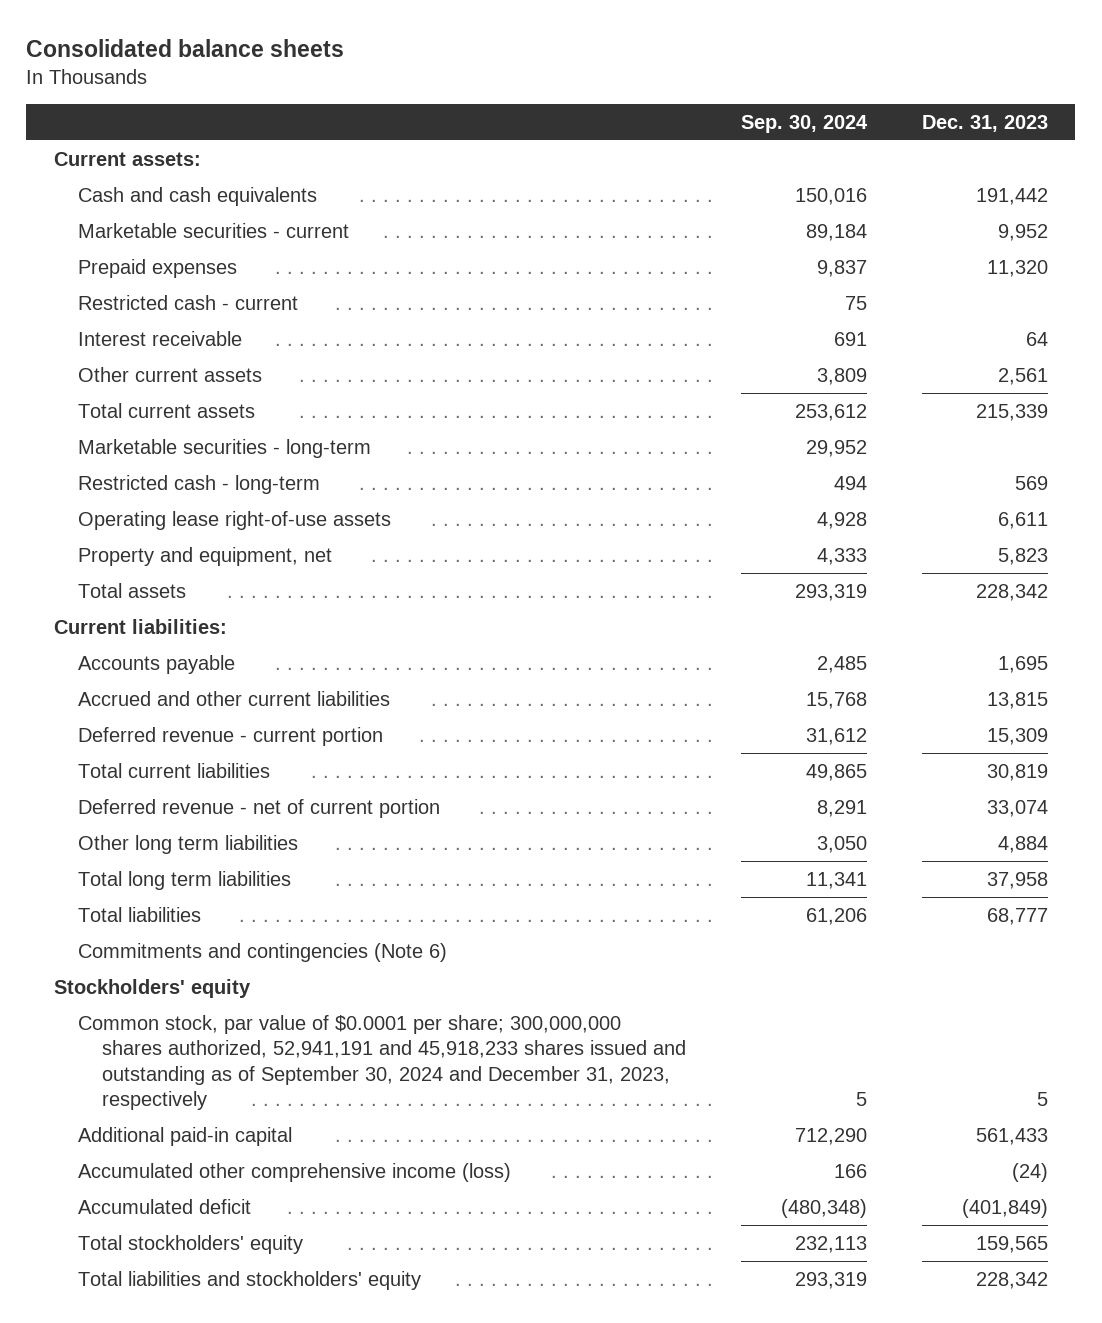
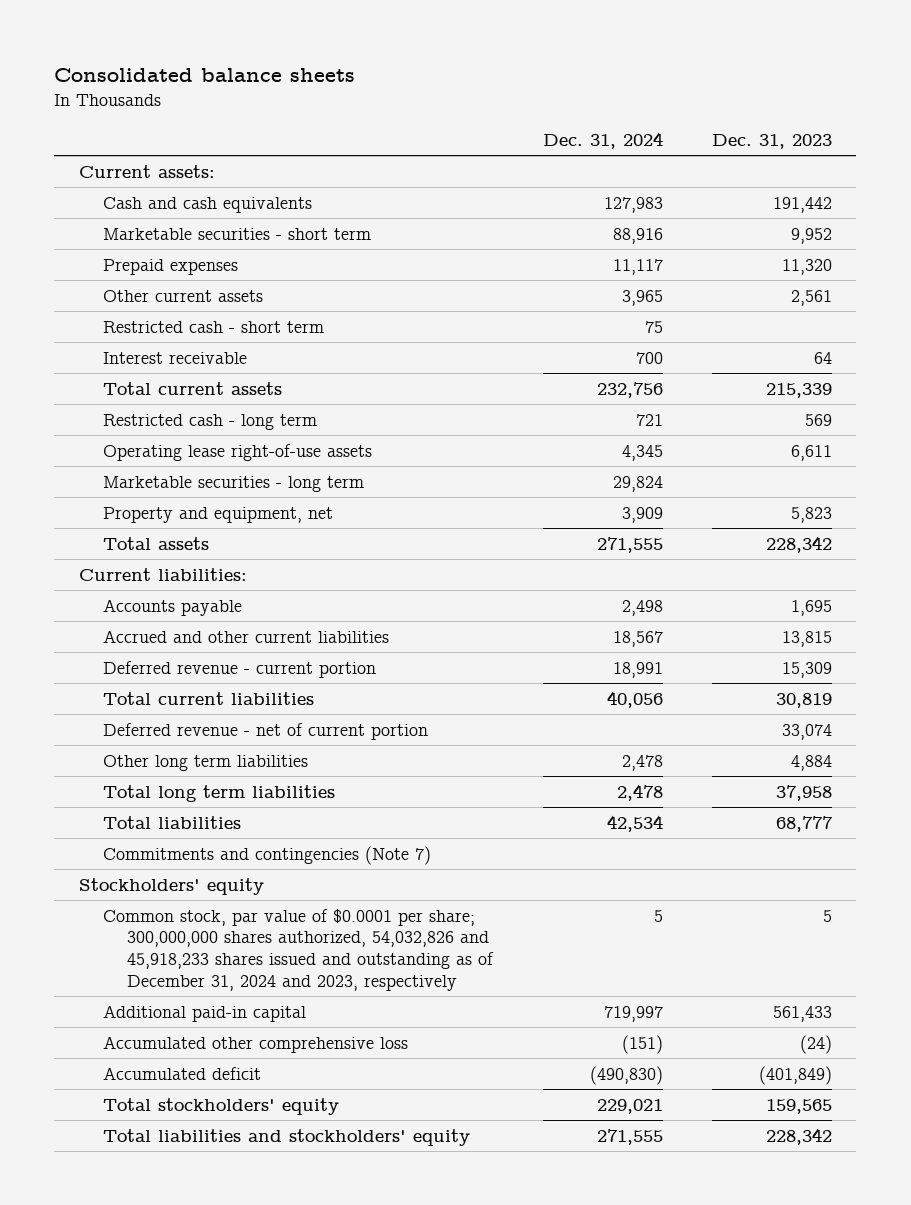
[740,114,868,133] Sep. 30, 2024 -> none
none -> [542,132,663,150] Dec. 31, 2024
[77,222,349,238] Marketable securities - current -> [103,227,372,240] Marketable securities - short term
[77,294,298,310] Restricted cash - current -> none
none -> [103,320,325,333] Restricted cash - short term
[77,330,242,346] Interest receivable -> [103,351,248,364] Interest receivable
[77,438,371,458] Marketable securities - long-term -> none
[77,474,320,494] Restricted cash - long-term -> [103,413,318,430] Restricted cash - long term
none -> [103,475,365,492] Marketable securities - long term
[77,942,447,962] Commitments and contingencies (Note 6) -> [103,845,432,865] Commitments and contingencies (Note 7)
[77,1014,686,1111] Common stock, par value of $0.0001 per share; 300,000,000 shares authorized, 52,941,191 and 45,918,233 shares issued and outstanding as of September 30, 2024 and December 31, 2023, respectively -> [103,908,495,991] Common stock, par value of $0.0001 per share; 300,000,000 shares authorized, 54,032,826 and 45,918,233 shares issued and outstanding as of December 31, 2024 and 2023, respectively
[77,1162,511,1182] Accumulated other comprehensive income (loss) -> [103,1035,409,1053] Accumulated other comprehensive loss

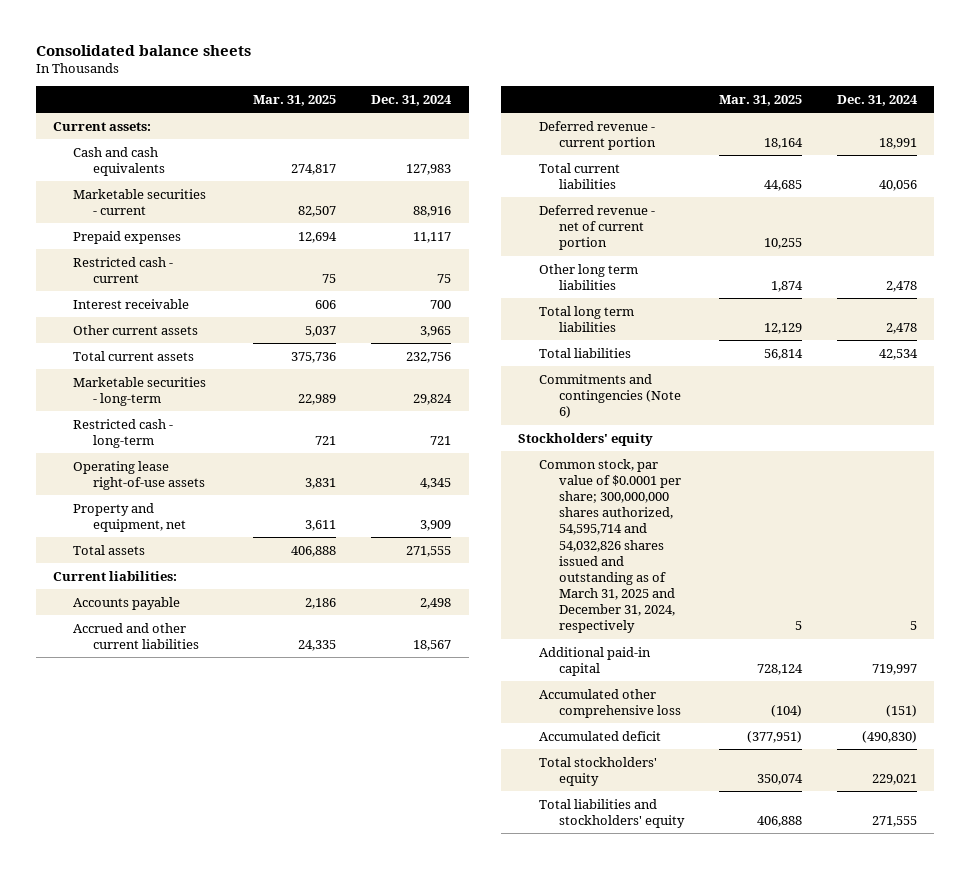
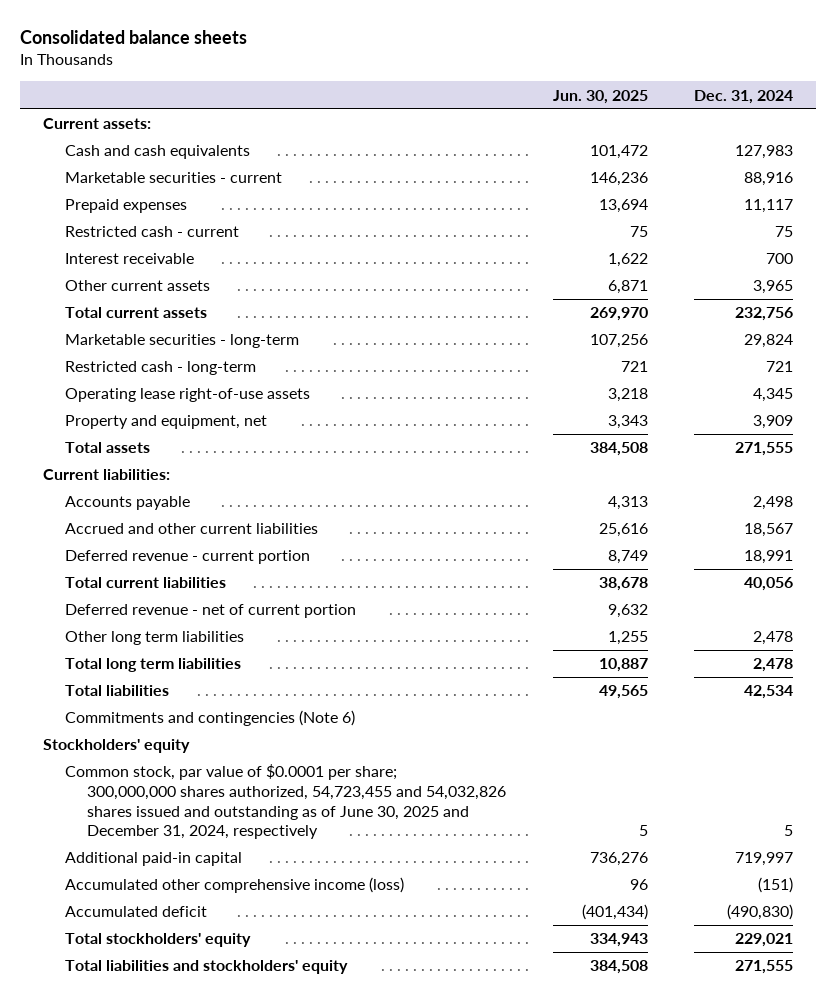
[253,94,337,106] Mar. 31, 2025 -> none
none -> [552,89,648,104] Jun. 30, 2025
[538,458,681,634] Common stock, par value of $0.0001 per share; 300,000,000 shares authorized, 54,595,714 and 54,032,826 shares issued and outstanding as of March 31, 2025 and December 31, 2024, respectively -> [65,764,507,840] Common stock, par value of $0.0001 per share; 300,000,000 shares authorized, 54,723,455 and 54,032,826 shares issued and outstanding as of June 30, 2025 and December 31, 2024, respectively
[538,688,681,718] Accumulated other comprehensive loss -> [65,877,405,894] Accumulated other comprehensive income (loss)

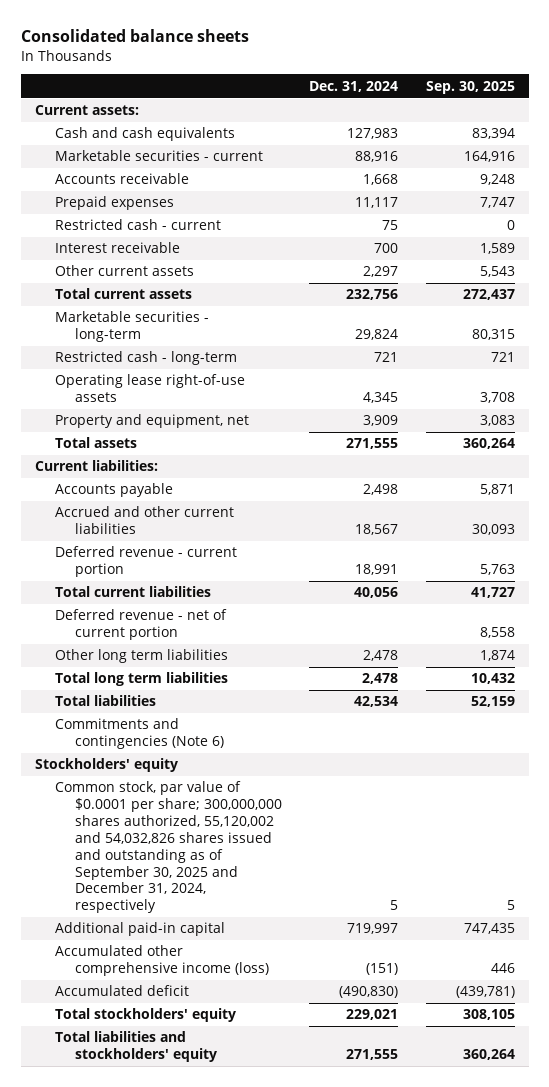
[552,89,648,104] Jun. 30, 2025 -> none
none -> [425,80,515,94] Sep. 30, 2025
none -> [54,173,189,185] Accounts receivable
[752,280,793,295] 3,965 -> [363,266,399,278] 2,297
[65,764,507,840] Common stock, par value of $0.0001 per share; 300,000,000 shares authorized, 54,723,455 and 54,032,826 shares issued and outstanding as of June 30, 2025 and December 31, 2024, respectively -> [54,781,282,914] Common stock, par value of $0.0001 per share; 300,000,000 shares authorized, 55,120,002 and 54,032,826 shares issued and outstanding as of September 30, 2025 and December 31, 2024, respectively

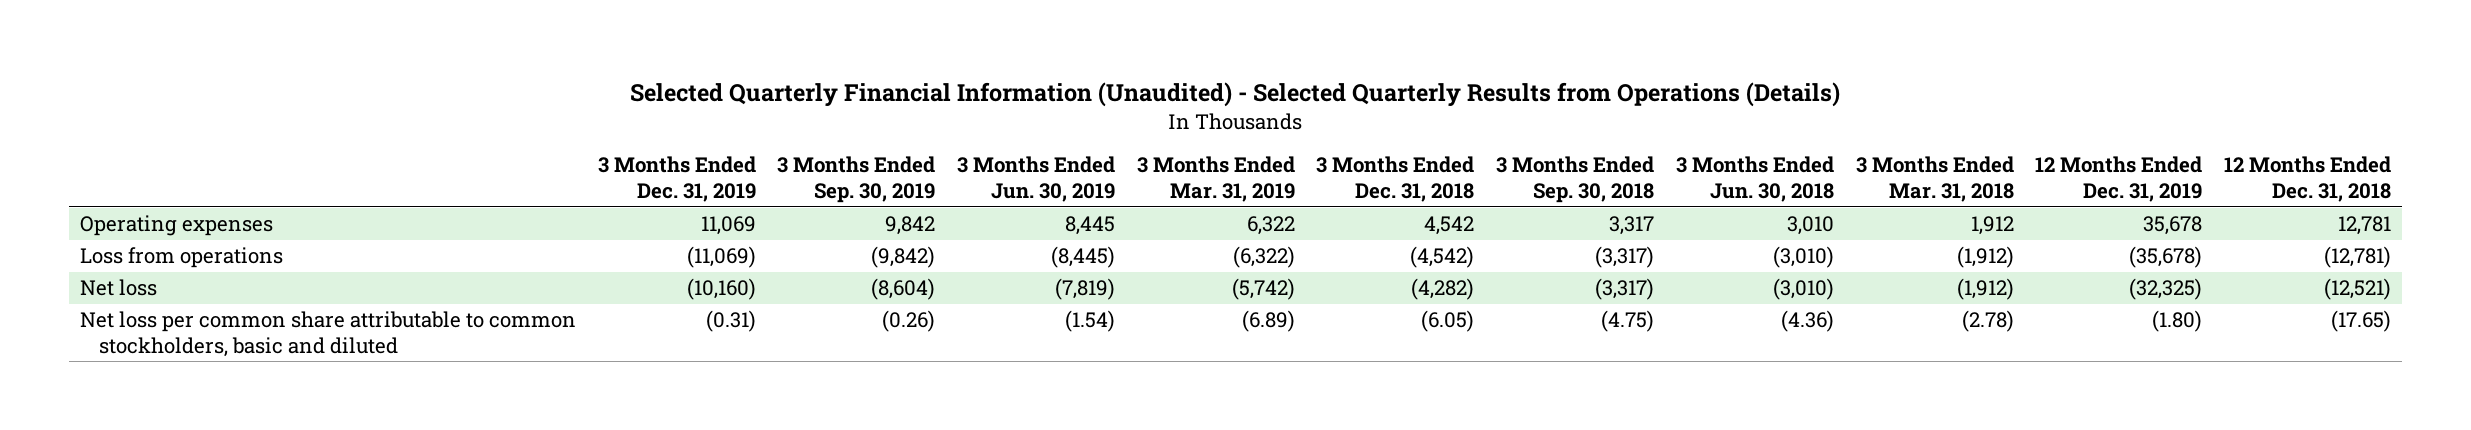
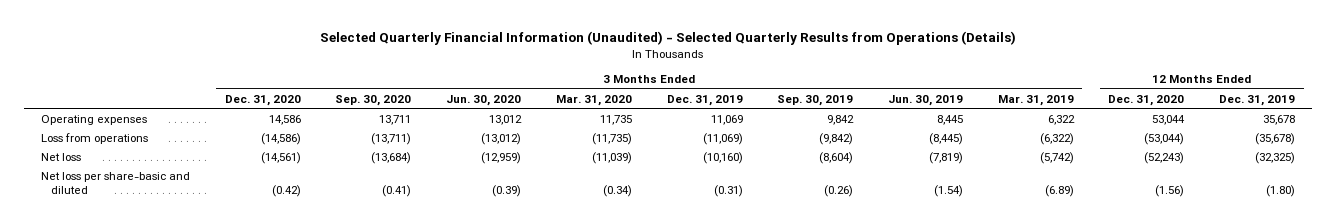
[1316,156,1475,203] 3 Months Ended Dec. 31, 2018 -> none
[1496,156,1655,204] 3 Months Ended Sep. 30, 2018 -> none
[1675,156,1834,203] 3 Months Ended Jun. 30, 2018 -> none
[1855,156,2014,203] 3 Months Ended Mar. 31, 2018 -> none
[2224,156,2392,203] 12 Months Ended Dec. 31, 2018 -> none
none -> [224,94,301,106] Dec. 31, 2020
none -> [335,94,412,106] Sep. 30, 2020
none -> [446,94,522,106] Jun. 30, 2020
none -> [555,94,632,106] Mar. 31, 2020
none -> [1108,94,1185,106] Dec. 31, 2020
[79,311,576,357] Net loss per common share attributable to common stockholders, basic and diluted -> [41,171,191,195] Net loss per share-basic and diluted

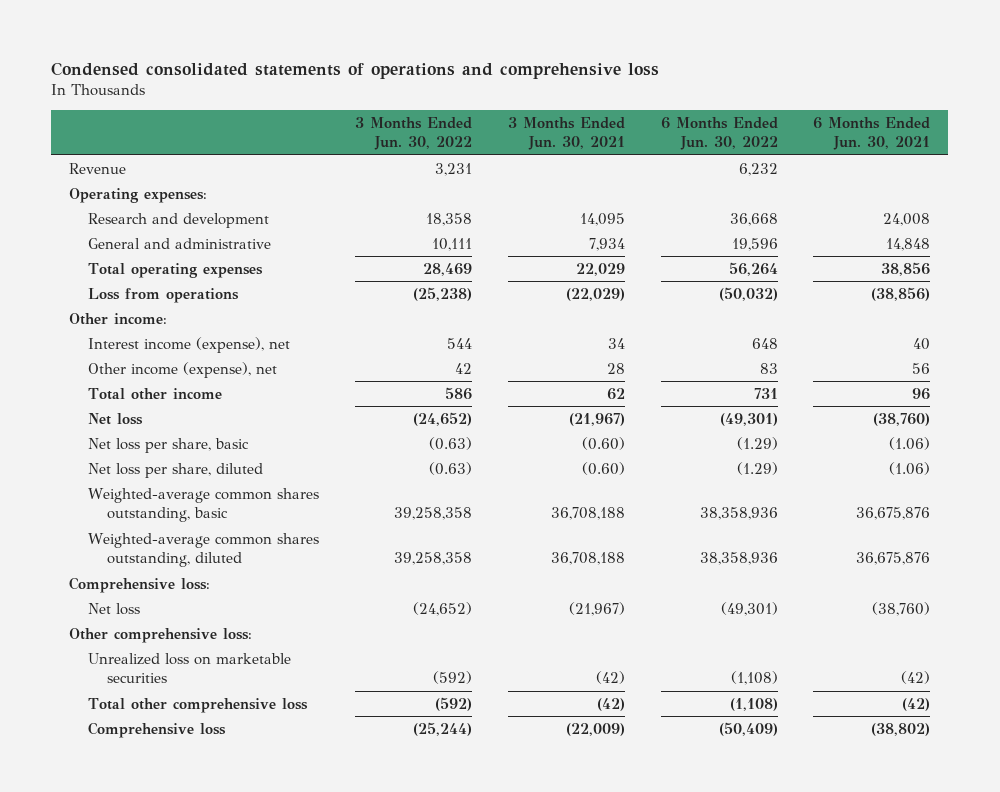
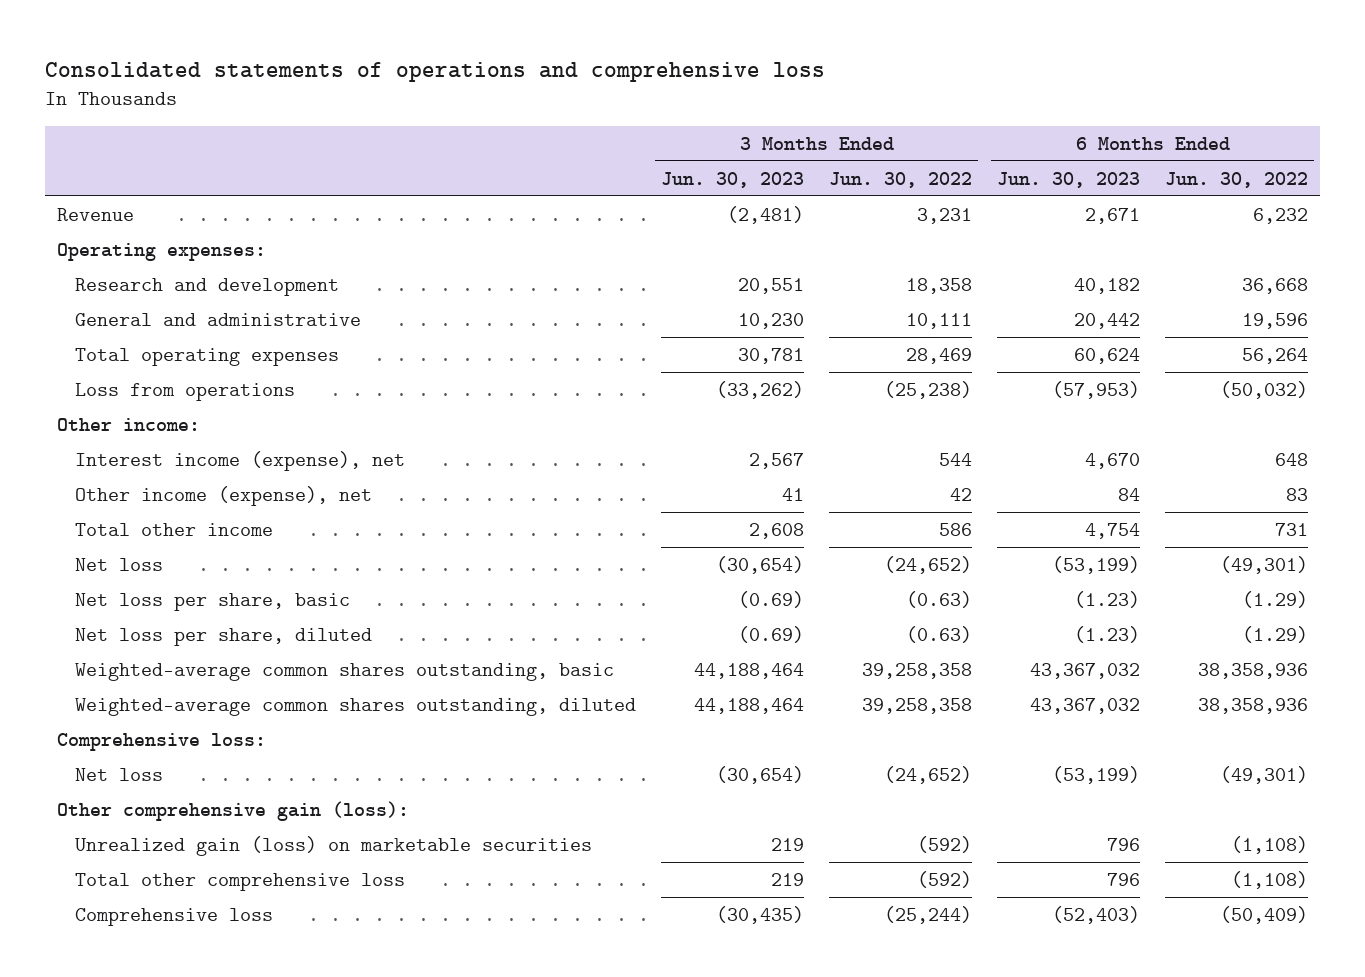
[51,61,660,79] Condensed consolidated statements of operations and comprehensive loss -> [44,62,825,83] Consolidated statements of operations and comprehensive loss
[507,117,625,151] 3 Months Ended Jun. 30, 2021 -> none
[813,117,931,151] 6 Months Ended Jun. 30, 2021 -> none
none -> [661,171,805,188] Jun. 30, 2023
none -> [997,171,1141,188] Jun. 30, 2023
[69,627,253,643] Other comprehensive loss: -> [57,800,410,821] Other comprehensive gain (loss):
[88,652,292,683] Unrealized loss on marketable securities -> [75,835,593,856] Unrealized gain (loss) on marketable securities

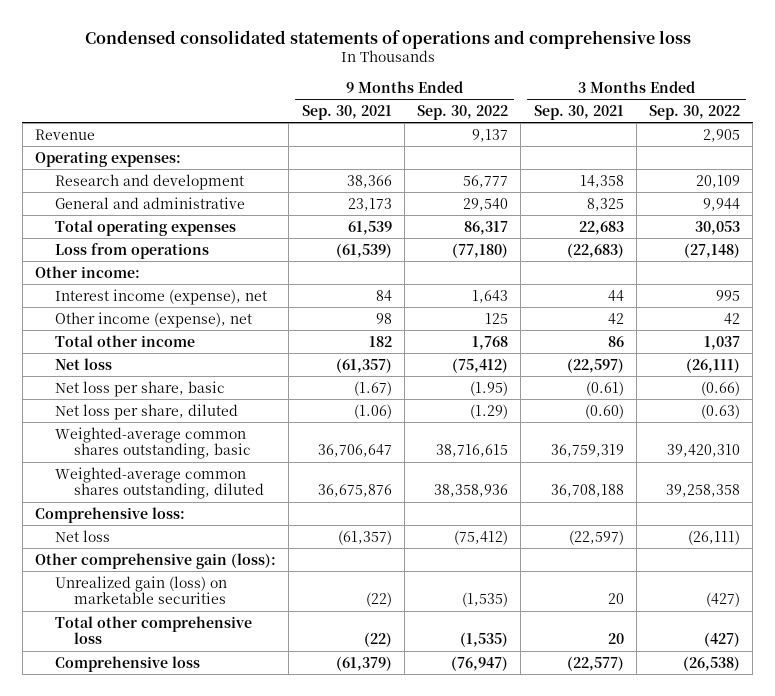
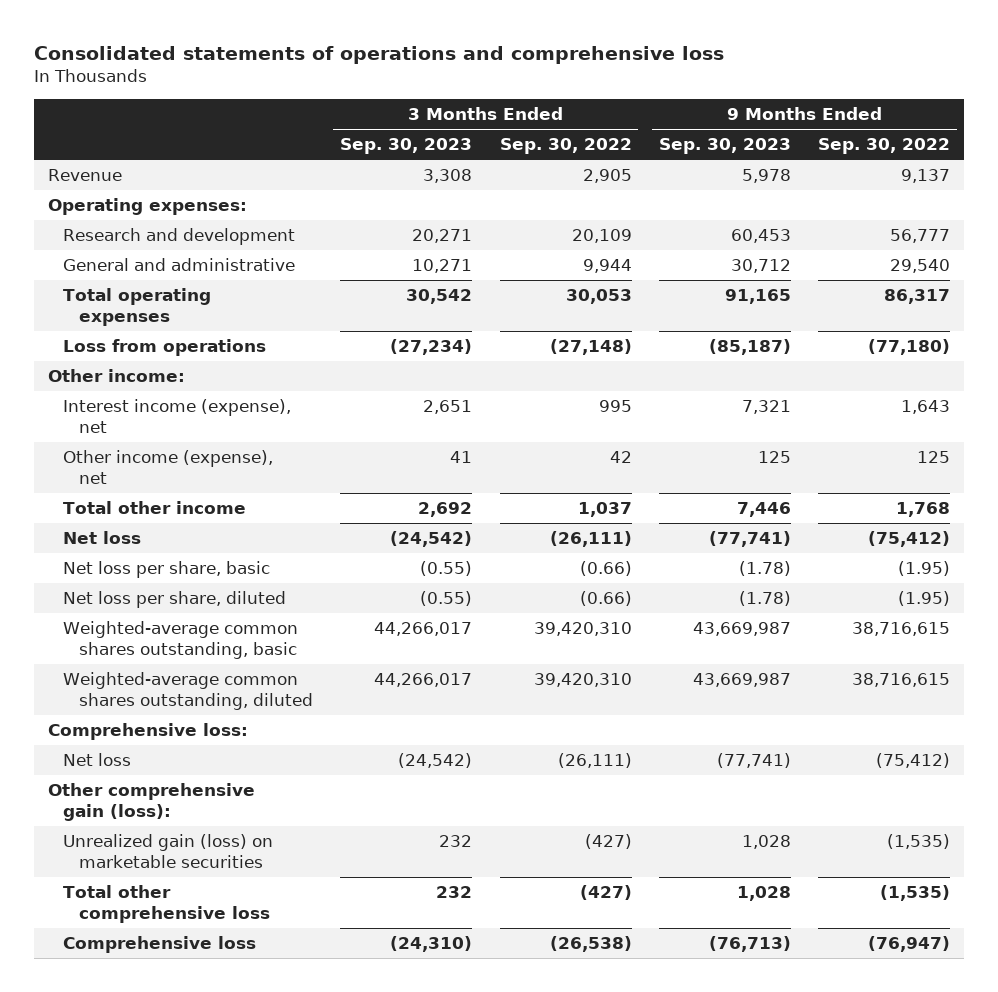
[84,29,691,49] Condensed consolidated statements of operations and comprehensive loss -> [33,45,724,64] Consolidated statements of operations and comprehensive loss
[301,104,392,120] Sep. 30, 2021 -> none
[533,104,624,120] Sep. 30, 2021 -> none
none -> [340,138,473,155] Sep. 30, 2023
none -> [658,138,791,155] Sep. 30, 2023
[470,403,509,419] (1.29) -> [898,591,951,607] (1.95)
[701,403,741,419] (0.63) -> [579,591,632,607] (0.66)
[434,484,509,498] 38,358,936 -> [852,673,951,688] 38,716,615
[666,484,741,498] 39,258,358 -> [533,673,632,688] 39,420,310

